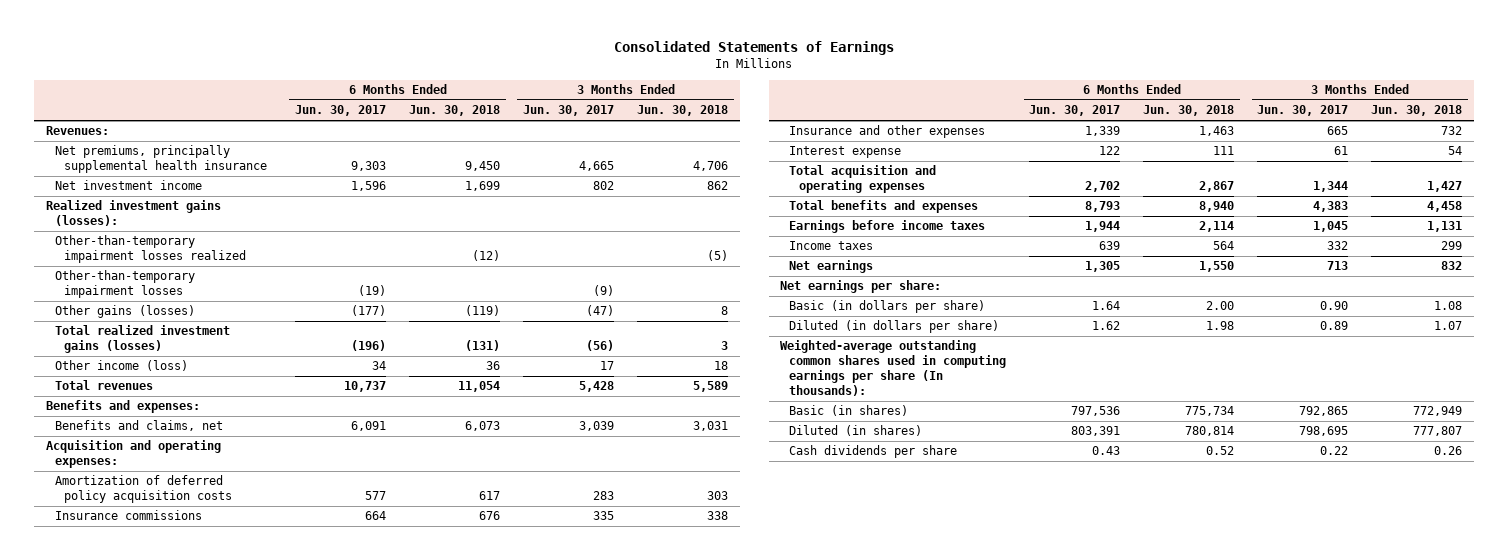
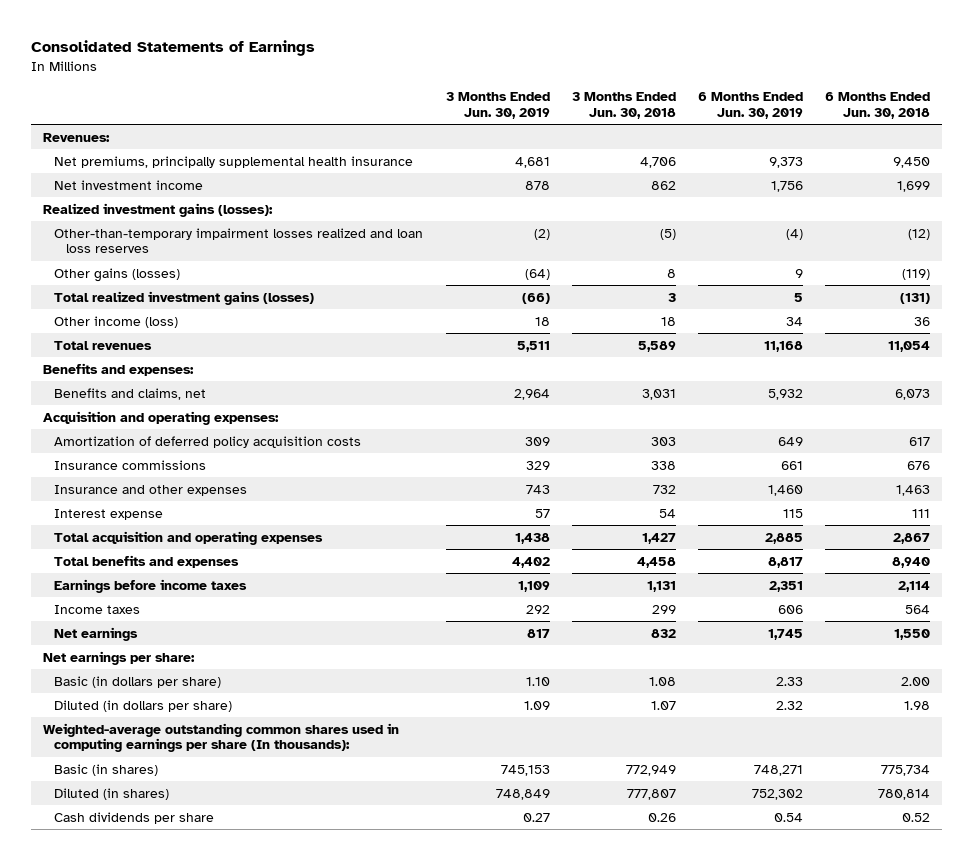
[295,105,387,117] Jun. 30, 2017 -> none
[523,105,615,117] Jun. 30, 2017 -> none
none -> [445,92,550,119] 3 Months Ended Jun. 30, 2019
none -> [698,92,804,119] 6 Months Ended Jun. 30, 2019
[55,270,196,299] Other-than-temporary impairment losses -> none
[55,235,247,264] Other-than-temporary impairment losses realized -> [54,227,424,254] Other-than-temporary impairment losses realized and loan loss reserves

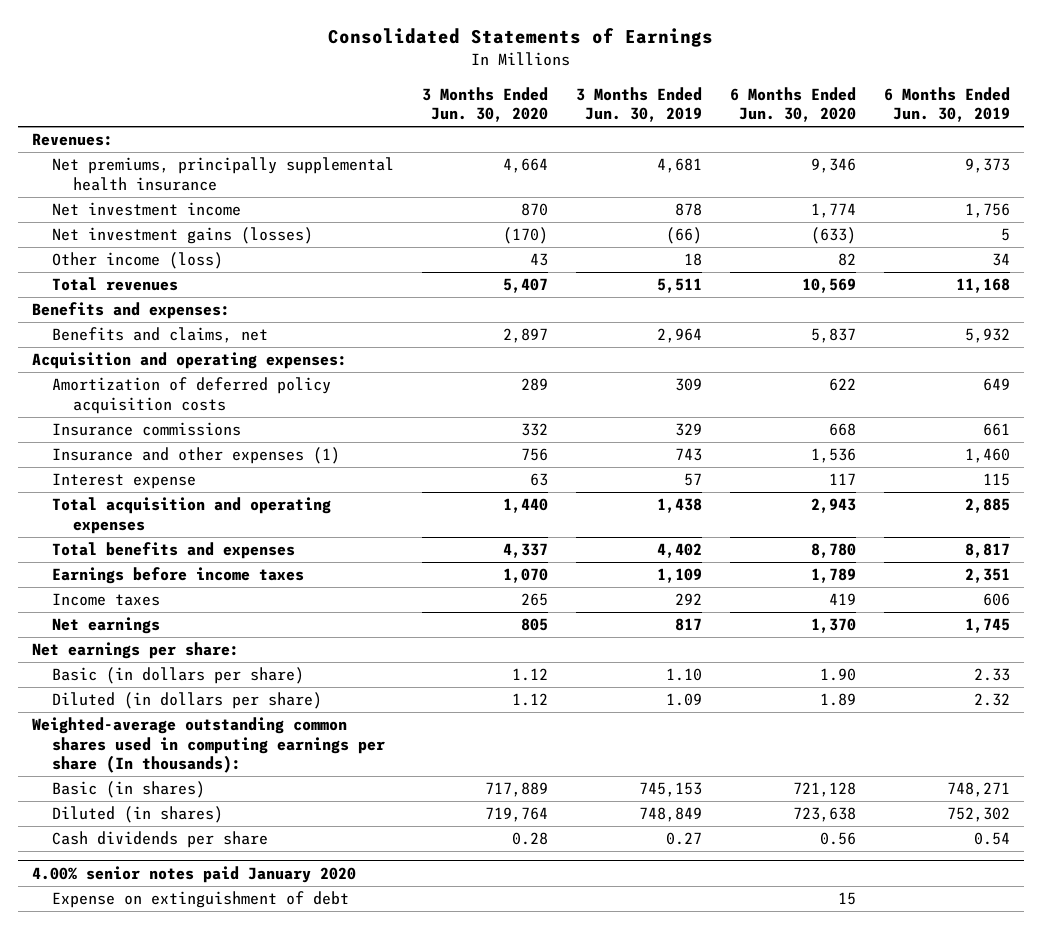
[571,92,676,119] 3 Months Ended Jun. 30, 2018 -> none
[825,92,931,119] 6 Months Ended Jun. 30, 2018 -> none
none -> [422,86,549,123] 3 Months Ended Jun. 30, 2020
none -> [730,86,857,123] 6 Months Ended Jun. 30, 2020
[42,202,273,217] Realized investment gains (losses): -> none
[54,227,424,254] Other-than-temporary impairment losses realized and loan loss reserves -> none
[54,267,181,282] Other gains (losses) -> none
[54,290,315,305] Total realized investment gains (losses) -> [52,227,314,245] Net investment gains (losses)
[54,484,248,496] Insurance and other expenses -> [52,447,341,465] Insurance and other expenses (1)
none -> [32,866,357,884] 4.00% senior notes paid January 2020
none -> [52,891,350,909] Expense on extinguishment of debt

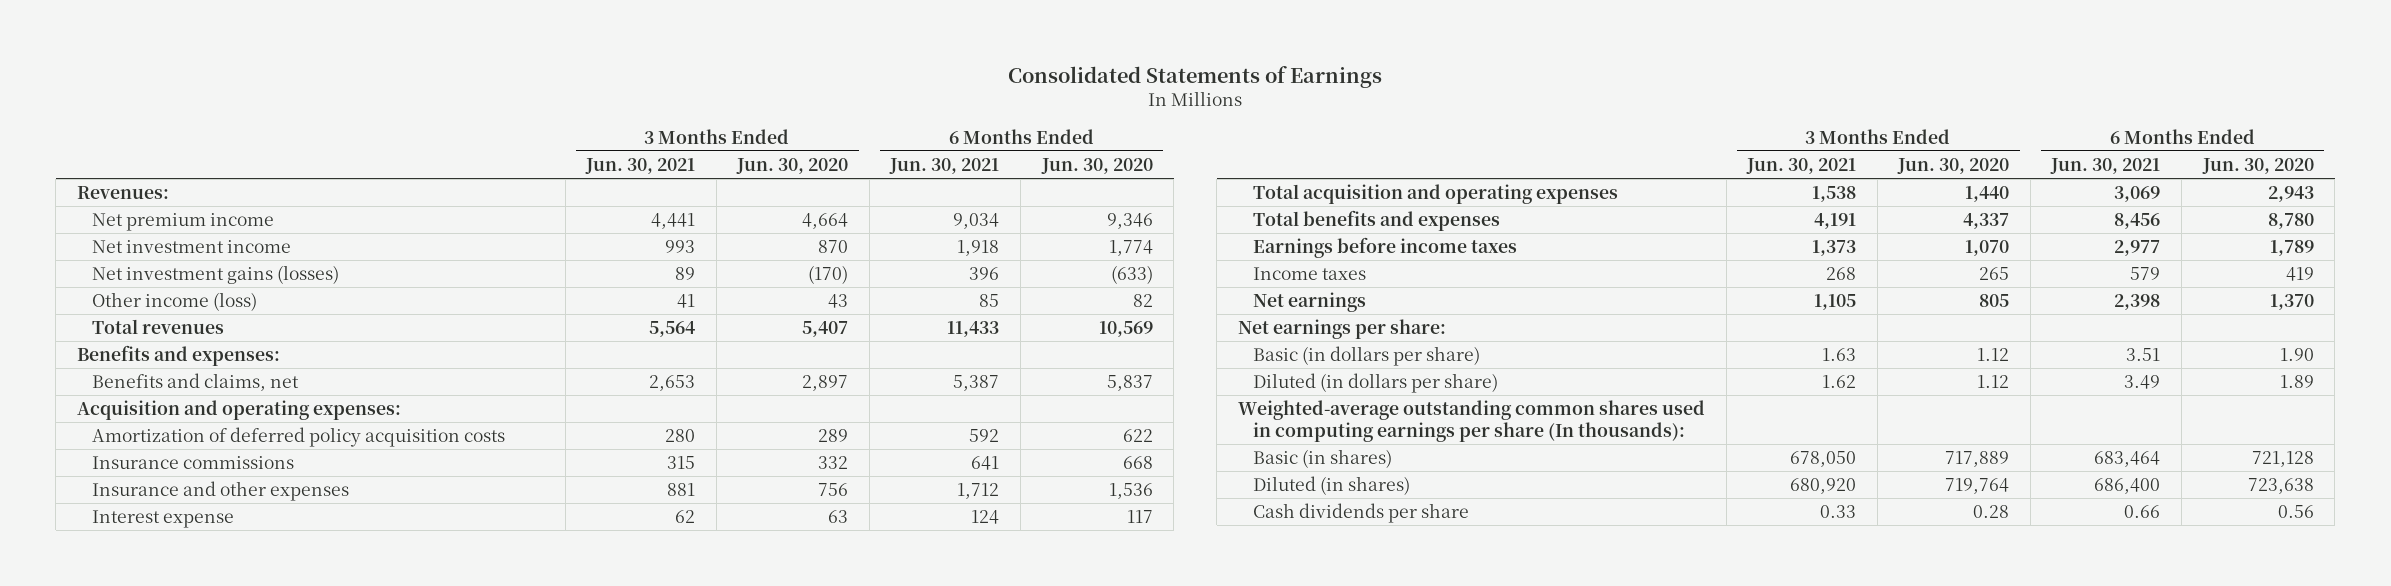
[576,86,703,123] 3 Months Ended Jun. 30, 2019 -> none
[883,86,1010,123] 6 Months Ended Jun. 30, 2019 -> none
none -> [585,158,696,175] Jun. 30, 2021
none -> [889,158,1000,175] Jun. 30, 2021
[52,157,395,191] Net premiums, principally supplemental health insurance -> [92,213,275,232] Net premium income
[52,447,341,465] Insurance and other expenses (1) -> [92,481,350,502] Insurance and other expenses
[32,866,357,884] 4.00% senior notes paid January 2020 -> none
[52,891,350,909] Expense on extinguishment of debt -> none

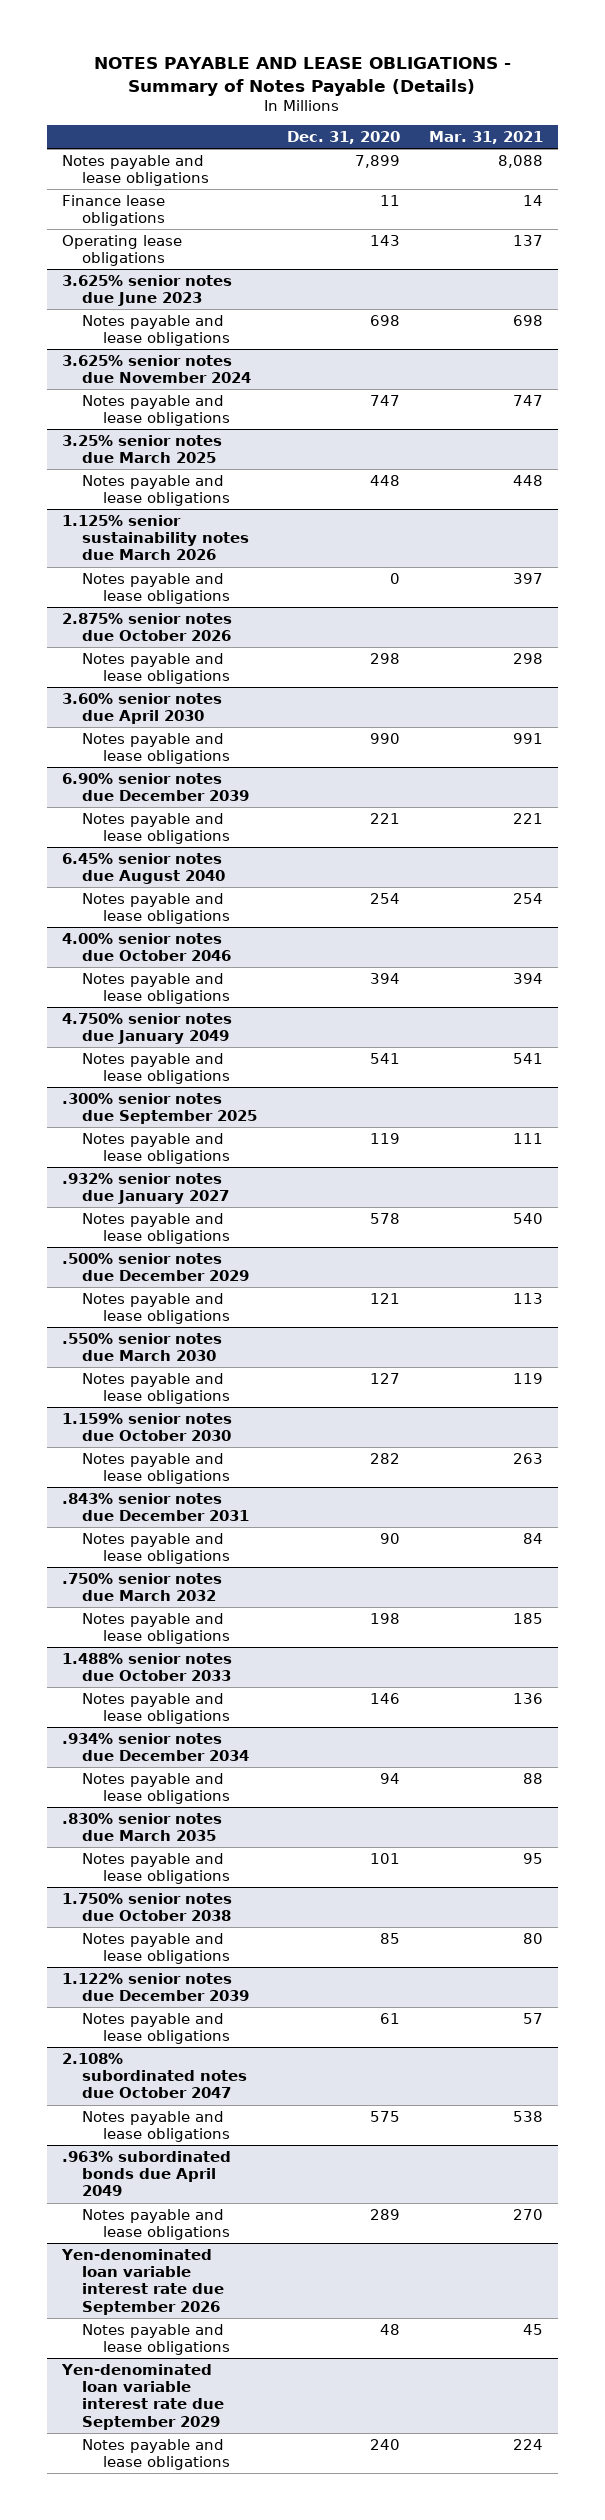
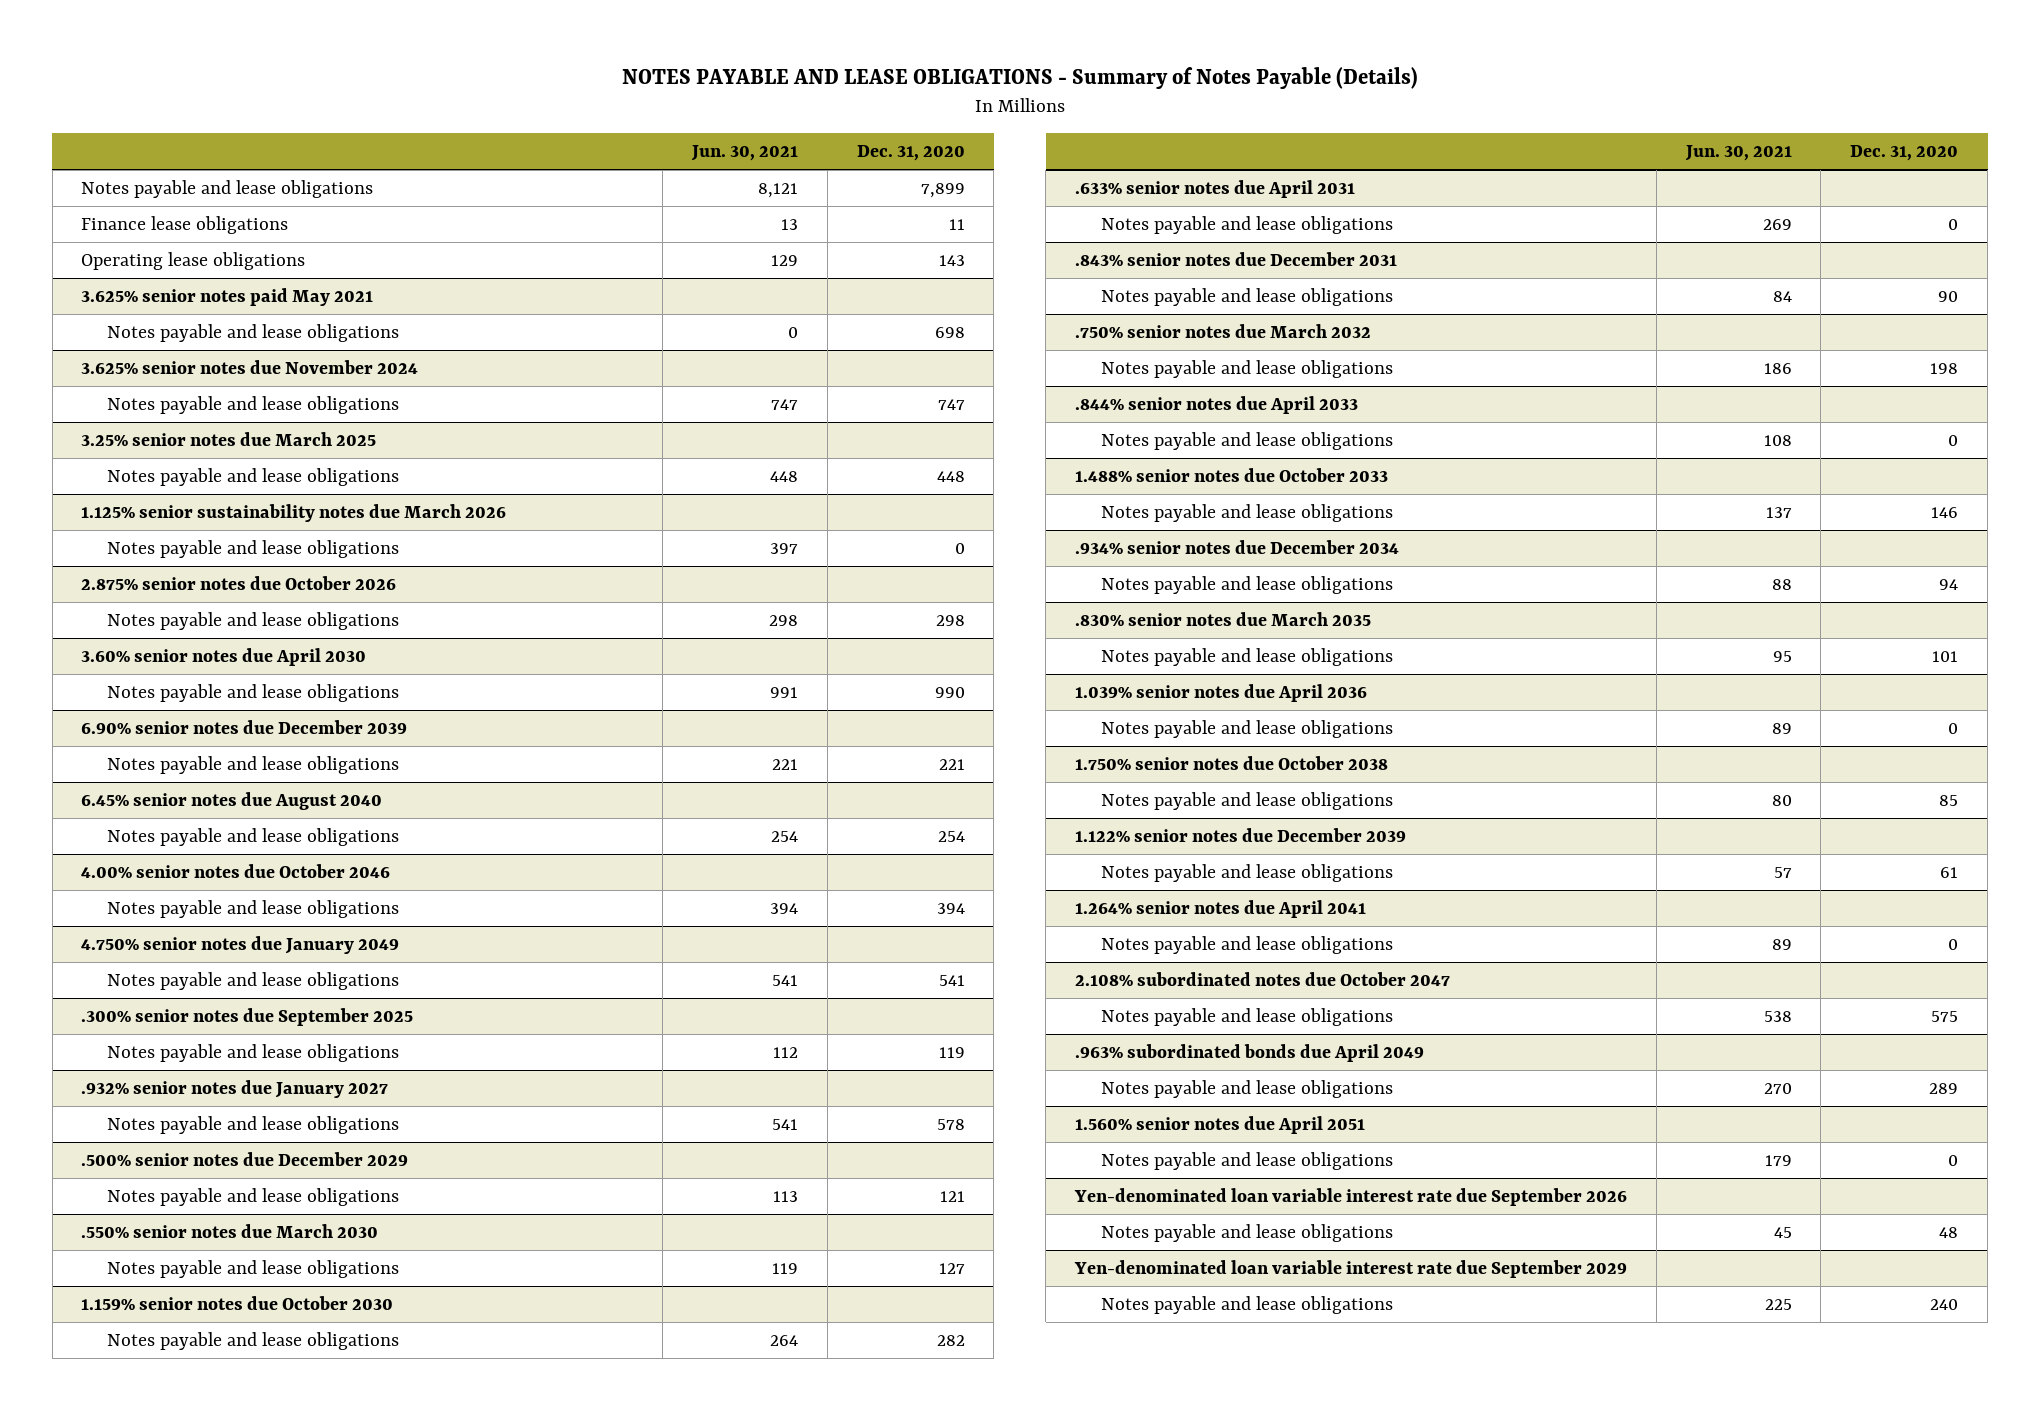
[429,131,544,145] Mar. 31, 2021 -> none
none -> [691,144,799,161] Jun. 30, 2021
[61,274,232,307] 3.625% senior notes due June 2023 -> [81,287,374,306] 3.625% senior notes paid May 2021
none -> [1075,179,1356,198] .633% senior notes due April 2031
none -> [1100,215,1393,234] Notes payable and lease obligations
none -> [1075,395,1359,414] .844% senior notes due April 2033
none -> [1100,431,1393,450] Notes payable and lease obligations
none -> [1075,683,1368,702] 1.039% senior notes due April 2036
none -> [1100,719,1393,738] Notes payable and lease obligations
none -> [1075,899,1367,918] 1.264% senior notes due April 2041
none -> [1100,935,1393,954] Notes payable and lease obligations
none -> [1075,1115,1366,1134] 1.560% senior notes due April 2051
none -> [1100,1151,1393,1170] Notes payable and lease obligations

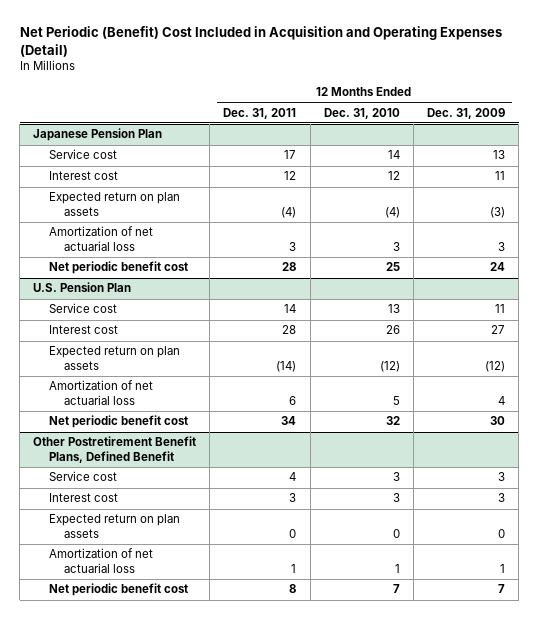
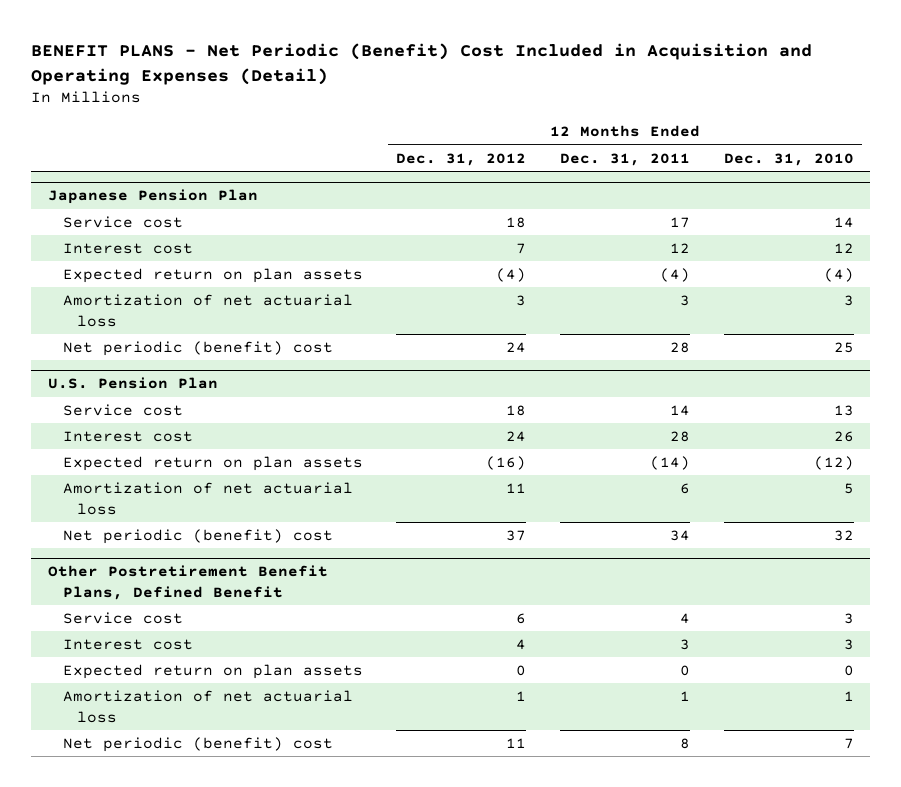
[19,26,502,57] Net Periodic (Benefit) Cost Included in Acquisition and Operating Expenses (Detail) -> [30,42,812,85] BENEFIT PLANS - Net Periodic (Benefit) Cost Included in Acquisition and Operating Expenses (Detail)
[427,107,506,119] Dec. 31, 2009 -> none
none -> [396,152,527,166] Dec. 31, 2012
[48,261,188,275] Net periodic benefit cost -> [62,340,333,356] Net periodic (benefit) cost
[48,415,188,429] Net periodic benefit cost -> [62,528,333,544] Net periodic (benefit) cost
[48,583,188,597] Net periodic benefit cost -> [62,736,333,752] Net periodic (benefit) cost

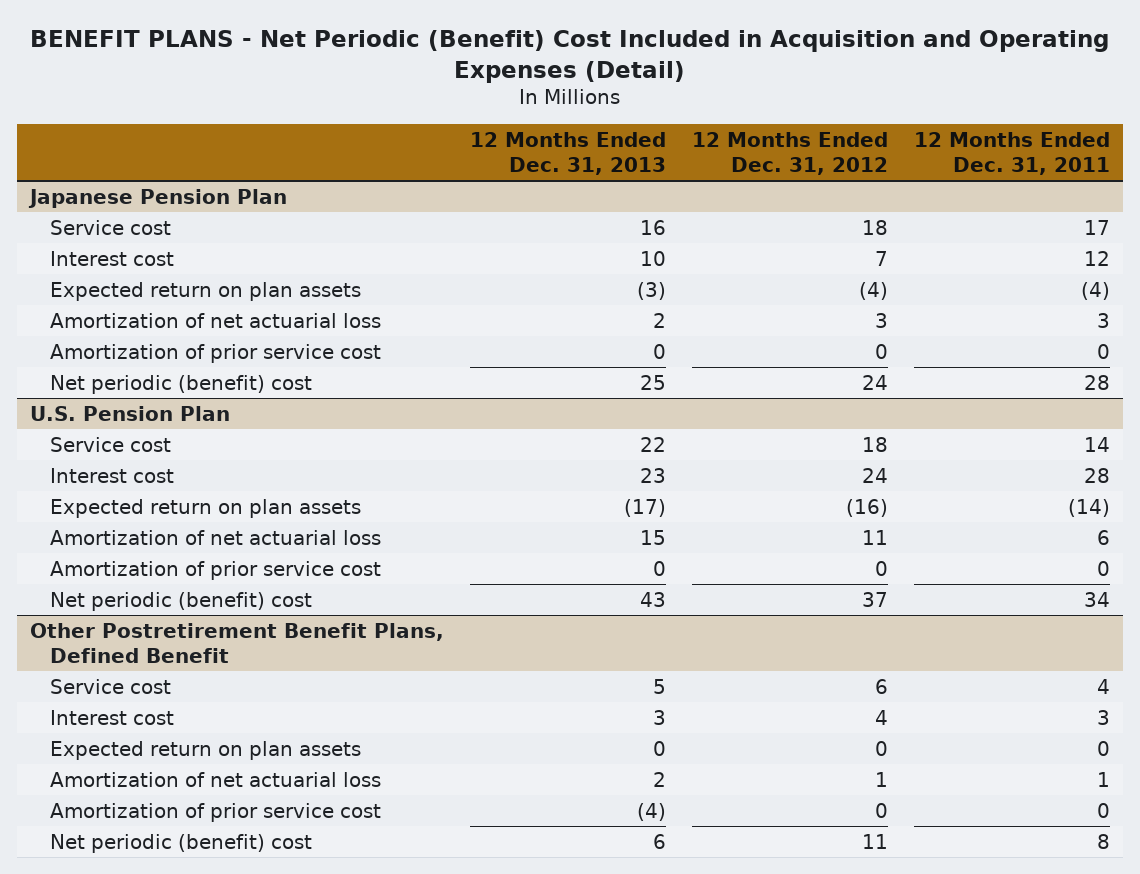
[723,152,854,166] Dec. 31, 2010 -> none
none -> [470,131,667,175] 12 Months Ended Dec. 31, 2013
none -> [50,343,382,363] Amortization of prior service cost
none -> [50,560,382,580] Amortization of prior service cost
none -> [50,802,382,822] Amortization of prior service cost

